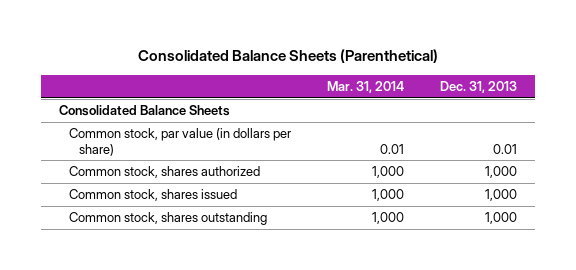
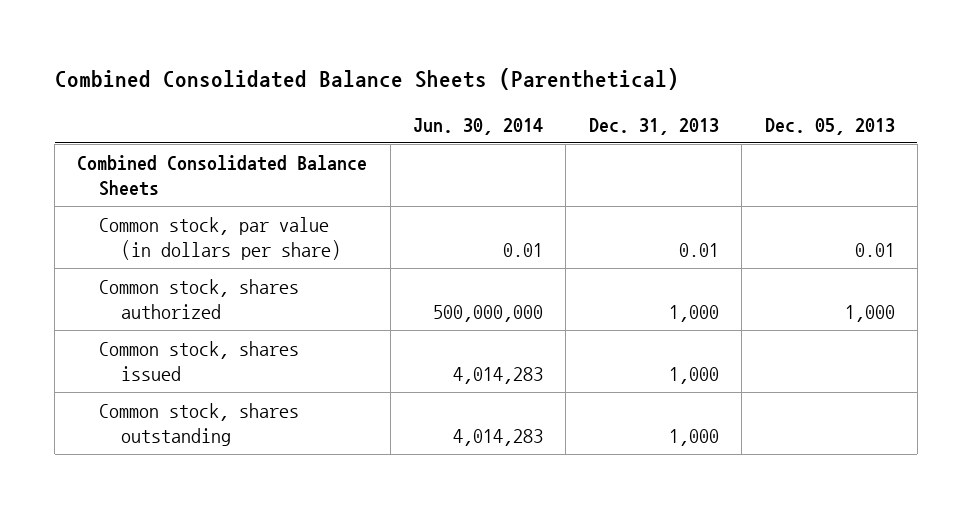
[137,49,438,64] Consolidated Balance Sheets (Parenthetical) -> [54,67,679,90] Combined Consolidated Balance Sheets (Parenthetical)
[326,80,404,93] Mar. 31, 2014 -> none
none -> [413,117,544,135] Jun. 30, 2014
none -> [764,117,895,135] Dec. 05, 2013
[59,105,231,117] Consolidated Balance Sheets -> [77,154,368,197] Combined Consolidated Balance Sheets

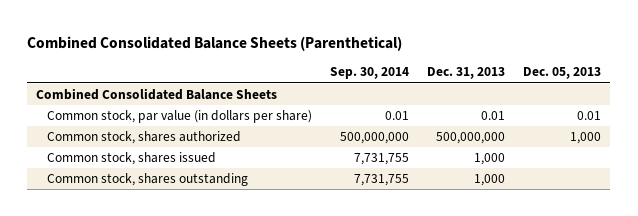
[413,117,544,135] Jun. 30, 2014 -> none
none -> [330,67,410,80] Sep. 30, 2014
[668,305,719,323] 1,000 -> [436,132,506,145] 500,000,000

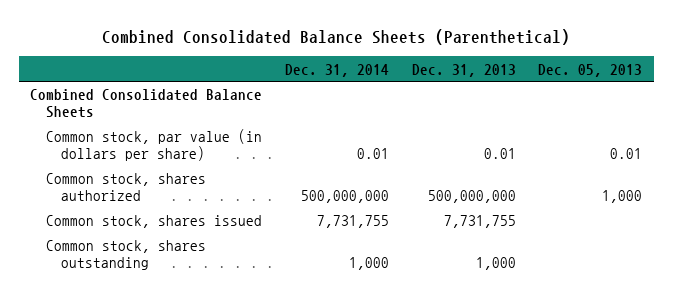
[330,67,410,80] Sep. 30, 2014 -> none
none -> [285,63,390,77] Dec. 31, 2014
[474,153,506,166] 1,000 -> [443,215,516,229] 7,731,755

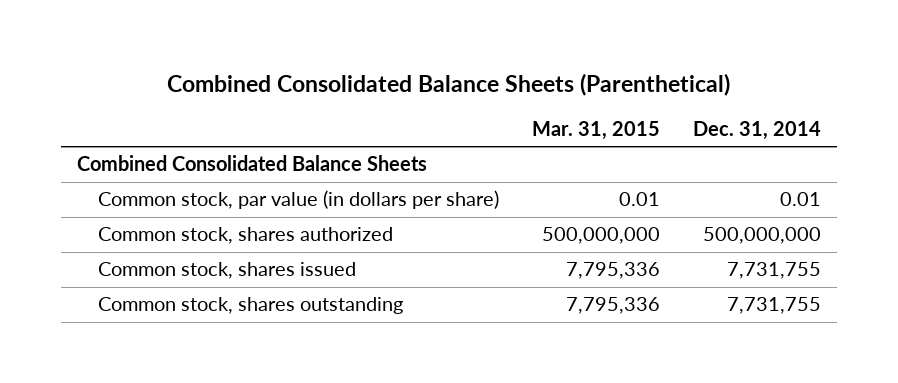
[411,63,516,77] Dec. 31, 2013 -> none
[538,63,643,77] Dec. 05, 2013 -> none
none -> [532,121,661,141] Mar. 31, 2015
[349,257,390,271] 1,000 -> [726,297,821,315] 7,731,755

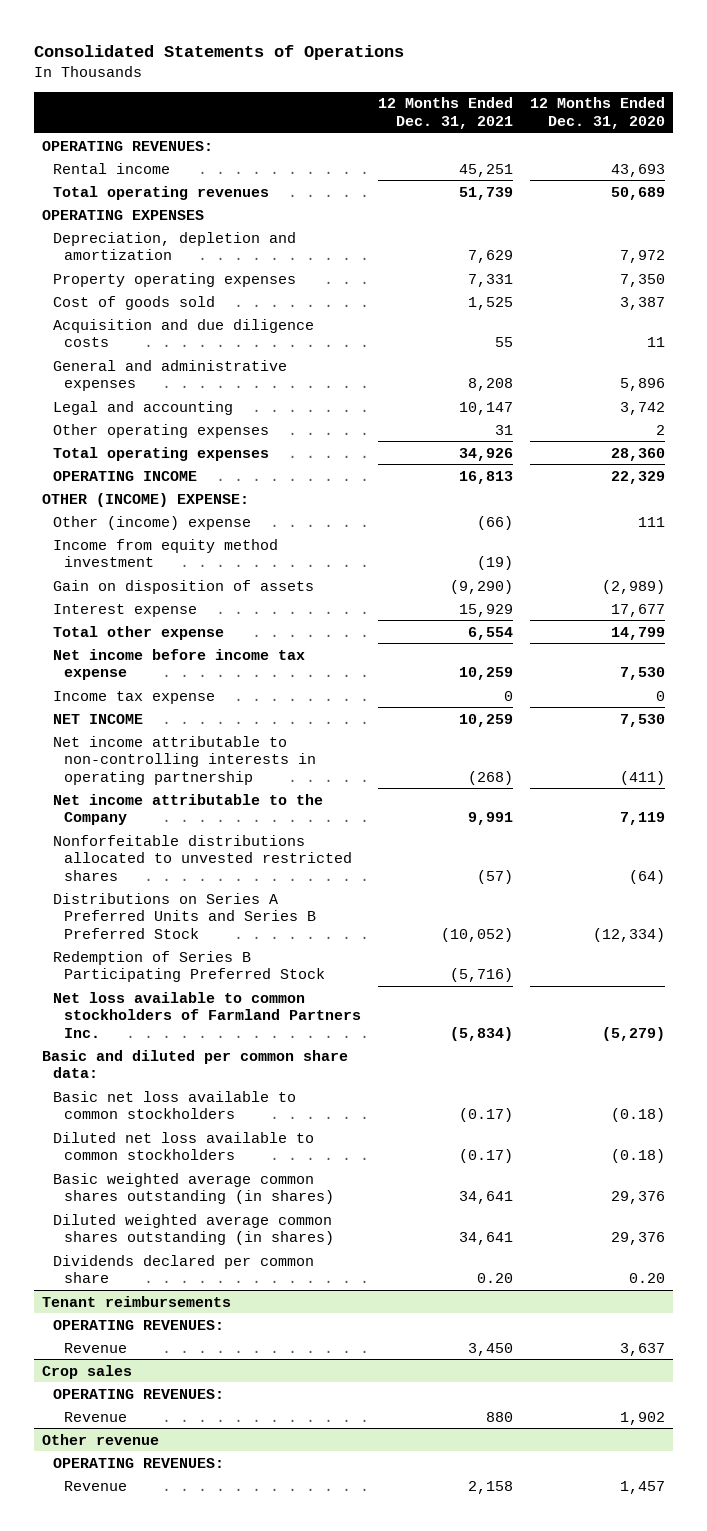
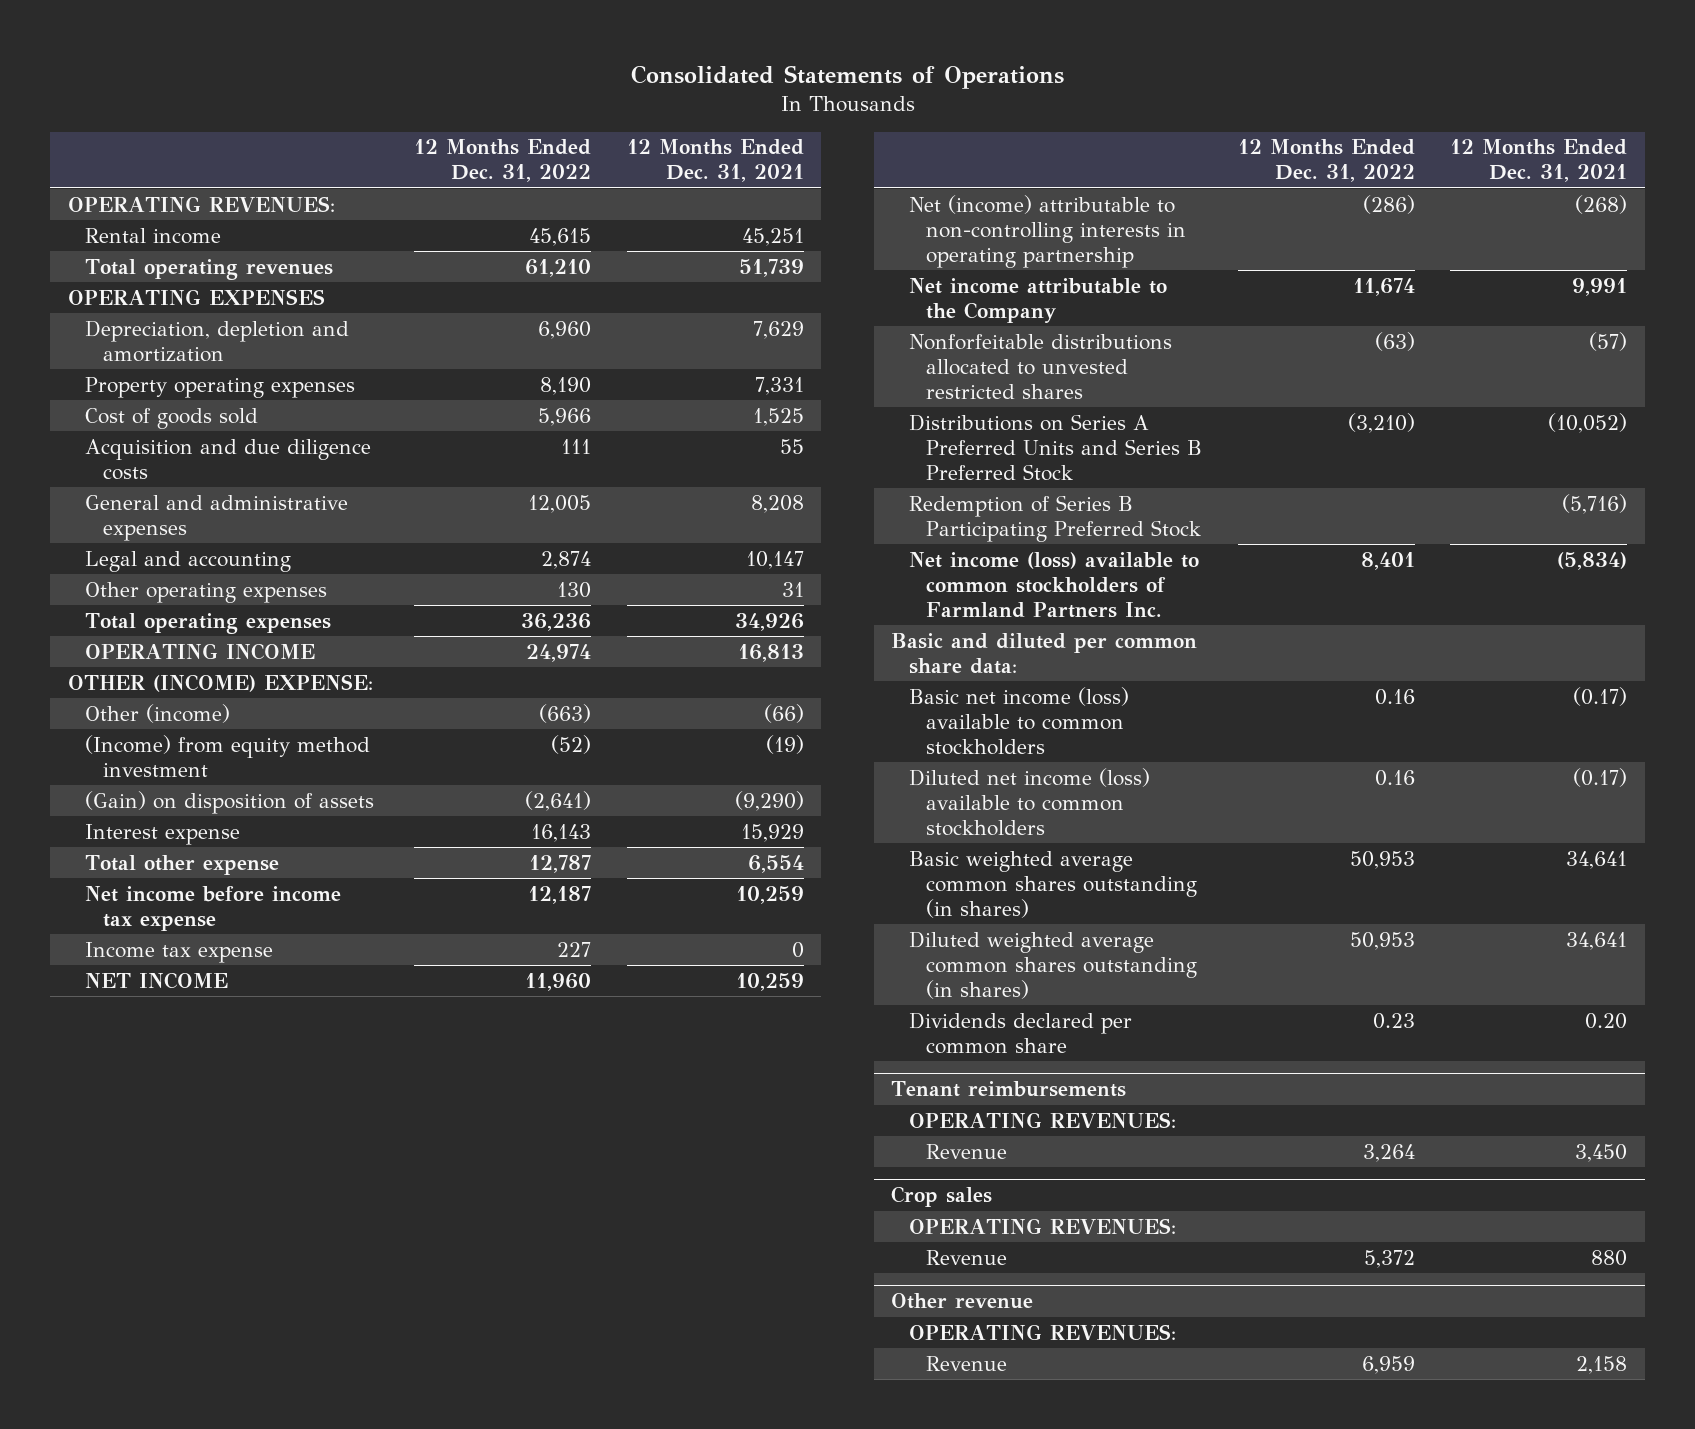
[529,97,665,129] 12 Months Ended Dec. 31, 2020 -> none
none -> [414,139,592,183] 12 Months Ended Dec. 31, 2022
[53,515,252,530] Other (income) expense -> [85,703,231,723] Other (income)
[53,538,279,568] Income from equity method investment -> [85,734,371,777] (Income) from equity method investment
[53,579,315,594] Gain on disposition of assets -> [85,790,375,814] (Gain) on disposition of assets
[53,735,317,785] Net income attributable to non-controlling interests in operating partnership -> [908,194,1187,268] Net (income) attributable to non-controlling interests in operating partnership
[53,991,362,1038] Net loss available to common stockholders of Farmland Partners Inc. -> [908,551,1199,618] Net income (loss) available to common stockholders of Farmland Partners Inc.
[53,1090,297,1120] Basic net loss available to common stockholders -> [908,686,1129,755] Basic net income (loss) available to common stockholders
[53,1131,315,1161] Diluted net loss available to common stockholders -> [908,767,1150,836] Diluted net income (loss) available to common stockholders

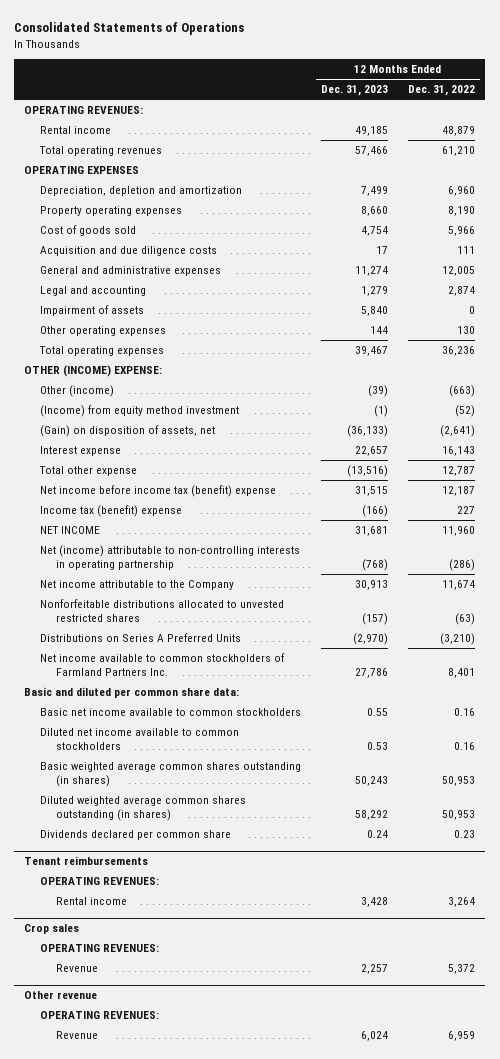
[626,139,804,183] 12 Months Ended Dec. 31, 2021 -> none
none -> [321,85,389,97] Dec. 31, 2023
[529,227,592,246] 45,615 -> [442,126,476,137] 48,879
none -> [40,305,145,317] Impairment of assets
[85,642,316,660] OPERATING INCOME -> none
[85,790,375,814] (Gain) on disposition of assets -> [40,425,216,438] (Gain) on disposition of assets, net
[85,885,342,931] Net income before income tax expense -> [40,485,277,498] Net income before income tax (benefit) expense
[85,941,274,963] Income tax expense -> [40,505,183,518] Income tax (benefit) expense
[908,494,1202,542] Redemption of Series B Participating Preferred Stock -> none
[908,413,1203,481] Distributions on Series A Preferred Units and Series B Preferred Stock -> [40,633,242,643] Distributions on Series A Preferred Units
[908,551,1199,618] Net income (loss) available to common stockholders of Farmland Partners Inc. -> [40,653,286,677] Net income available to common stockholders of Farmland Partners Inc.
[908,686,1129,755] Basic net income (loss) available to common stockholders -> [40,708,302,717] Basic net income available to common stockholders
[908,767,1150,836] Diluted net income (loss) available to common stockholders -> [40,728,240,751] Diluted net income available to common stockholders
[926,1143,1008,1159] Revenue -> [56,897,128,906] Rental income

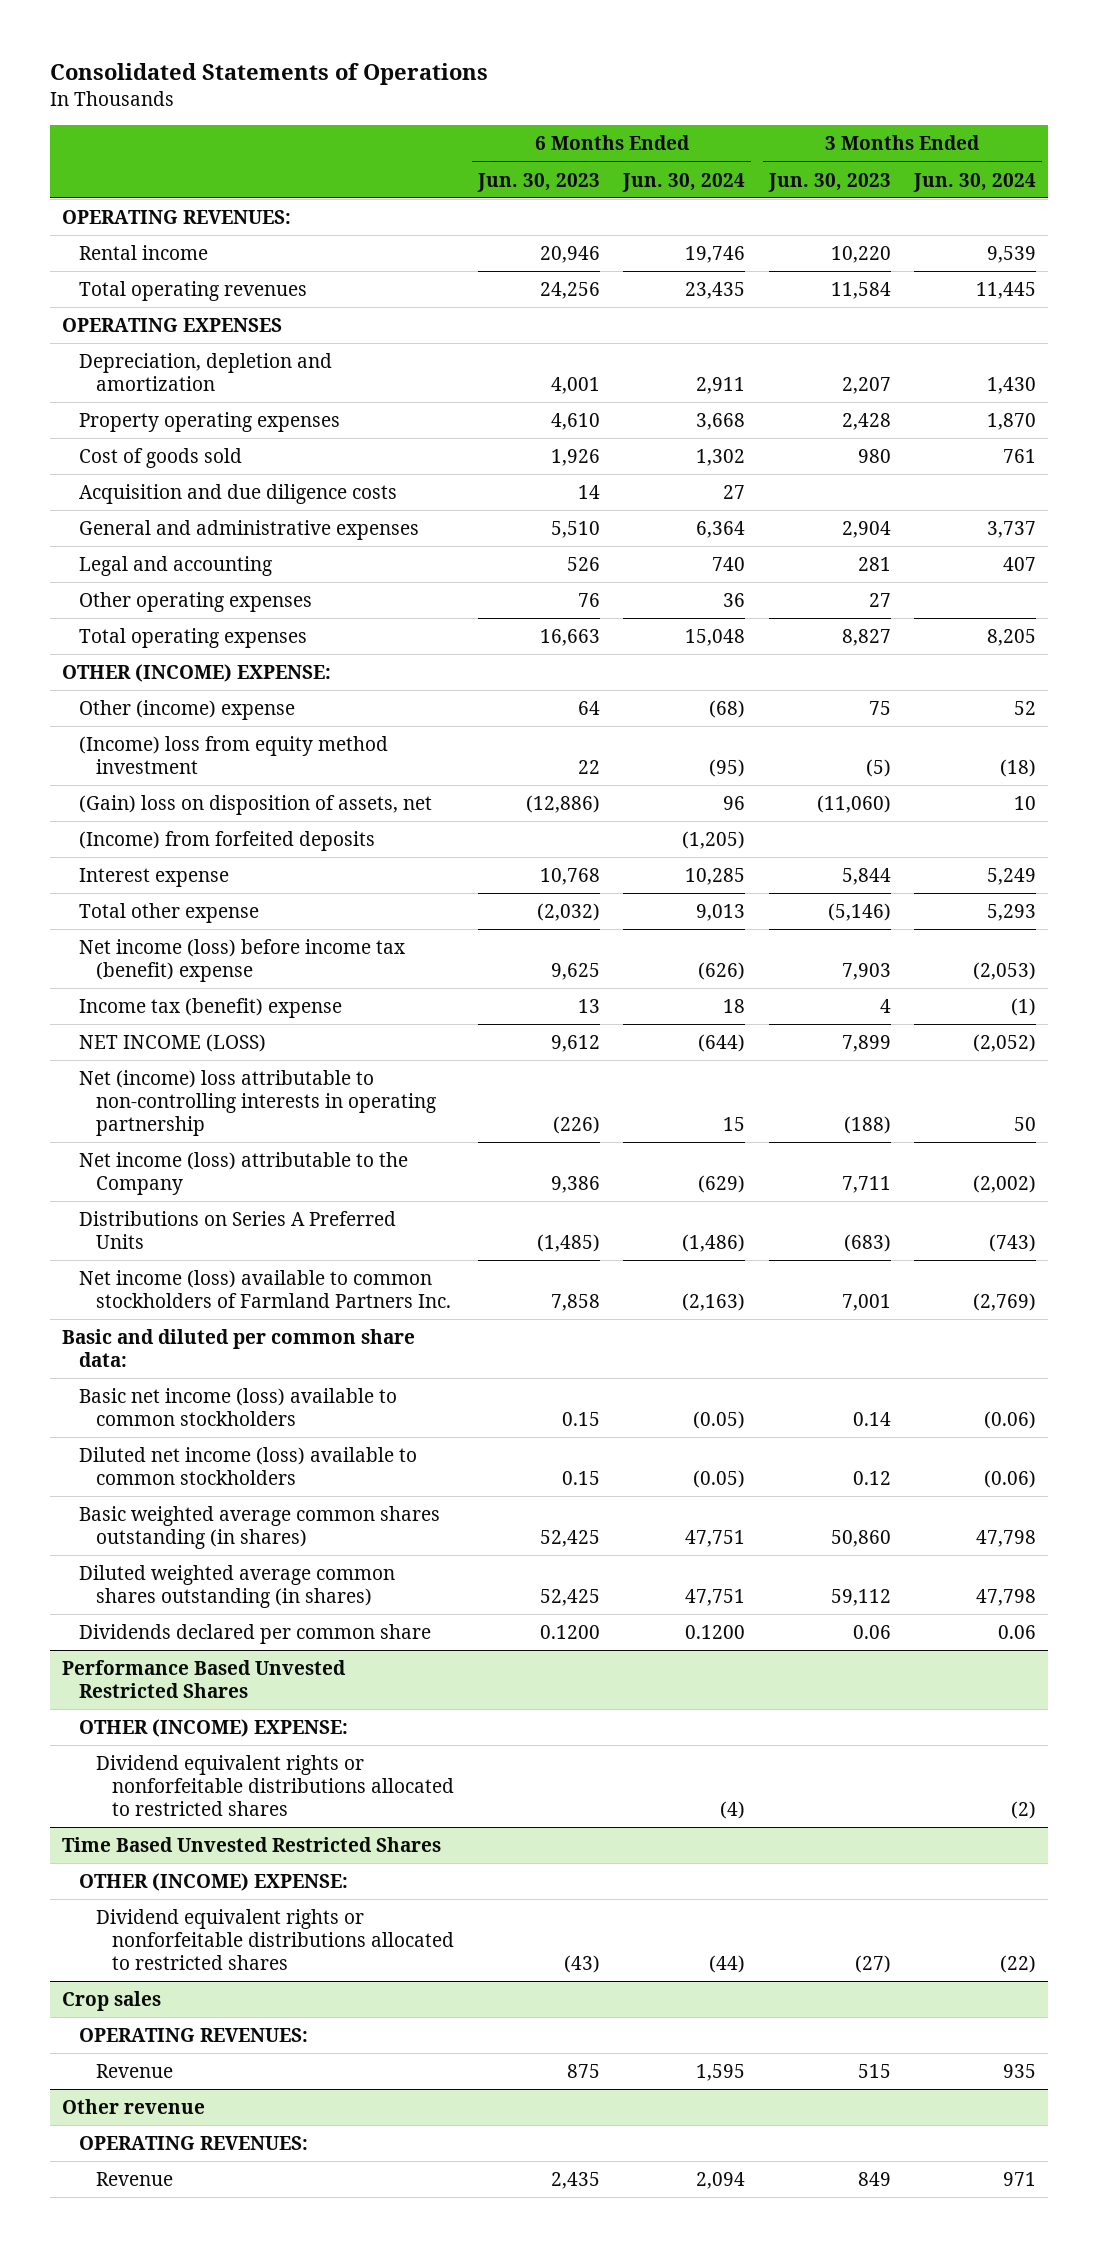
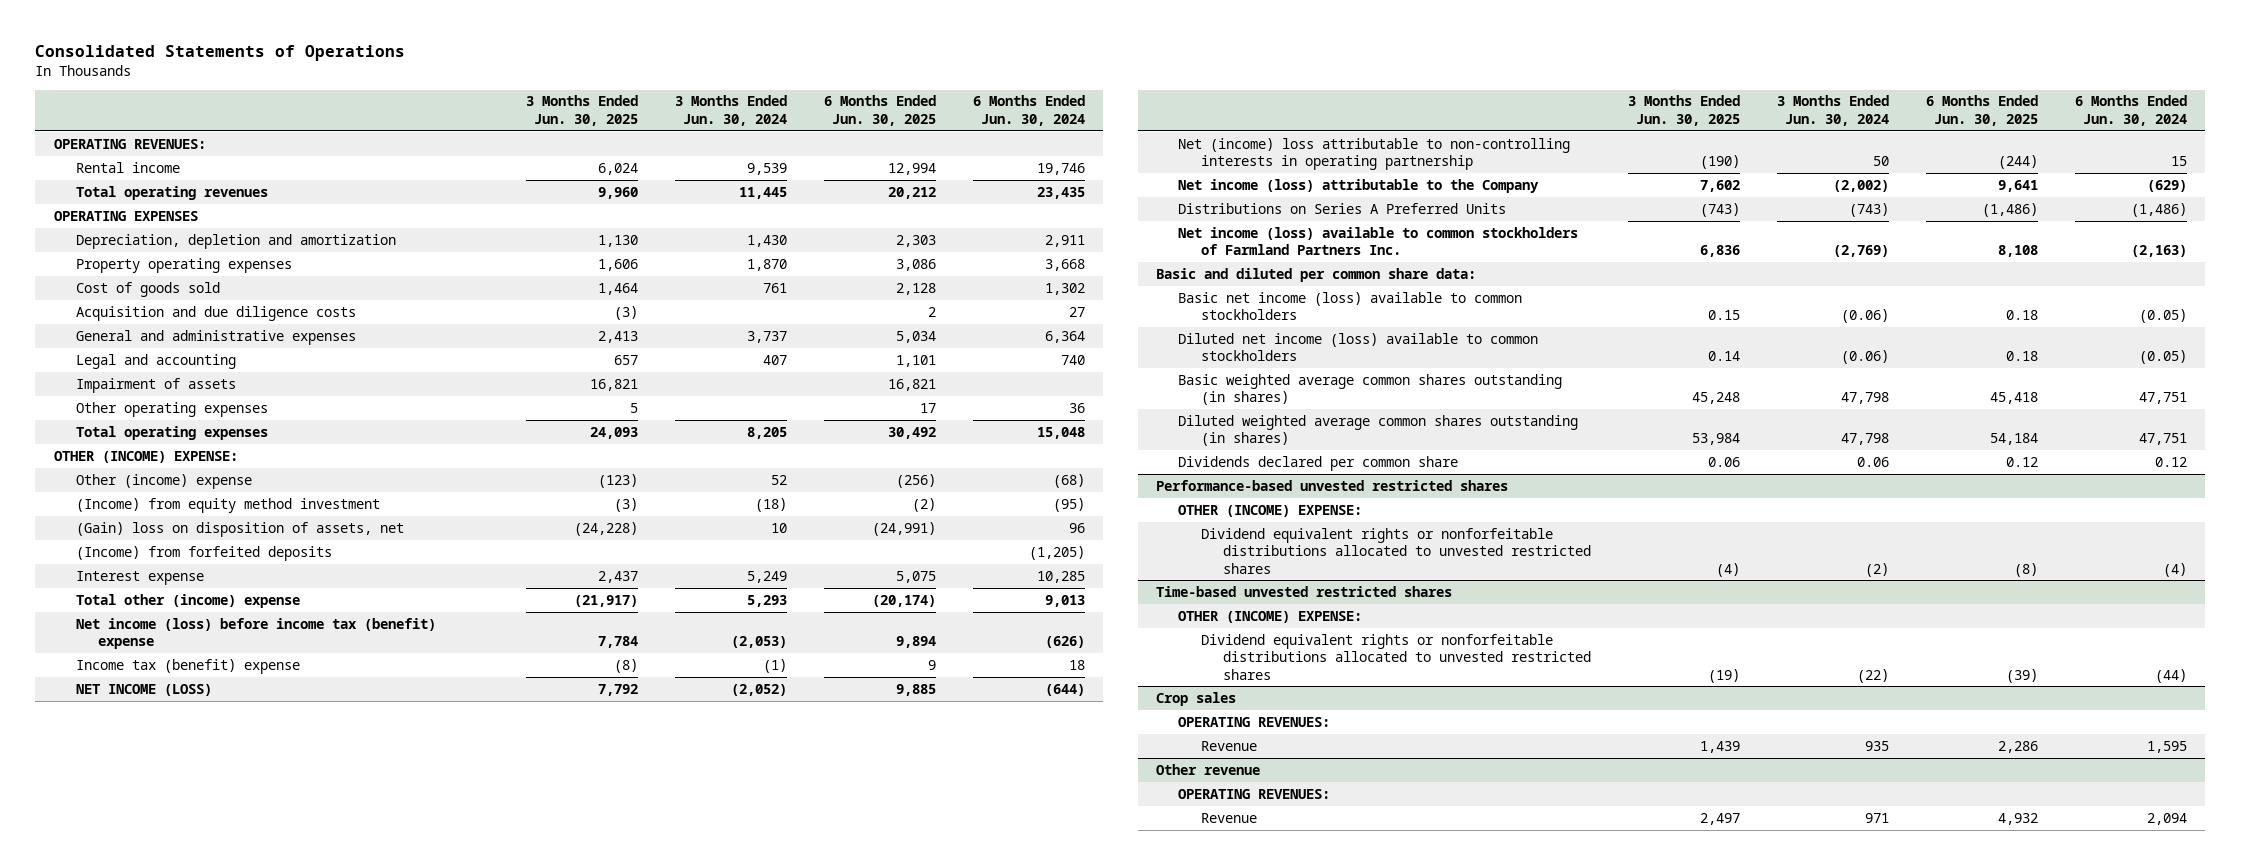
[476,172,600,192] Jun. 30, 2023 -> none
[767,172,891,192] Jun. 30, 2023 -> none
none -> [525,95,638,126] 3 Months Ended Jun. 30, 2025
none -> [823,95,936,126] 6 Months Ended Jun. 30, 2025
none -> [76,377,237,393] Impairment of assets
[78,736,388,775] (Income) loss from equity method investment -> [76,497,381,513] (Income) from equity method investment
[78,903,259,924] Total other expense -> [76,593,301,608] Total other (income) expense
[685,1625,746,1640] 0.1200 -> [2154,456,2187,467] 0.12
[61,1660,346,1699] Performance Based Unvested Restricted Shares -> [1156,479,1509,491] Performance-based unvested restricted shares
[95,1755,455,1817] Dividend equivalent rights or nonforfeitable distributions allocated to restricted shares -> [1200,527,1591,574] Dividend equivalent rights or nonforfeitable distributions allocated to unvested restricted shares
[61,1837,441,1853] Time Based Unvested Restricted Shares -> [1156,585,1453,597] Time-based unvested restricted shares
[95,1909,455,1971] Dividend equivalent rights or nonforfeitable distributions allocated to restricted shares -> [1200,633,1591,680] Dividend equivalent rights or nonforfeitable distributions allocated to unvested restricted shares

